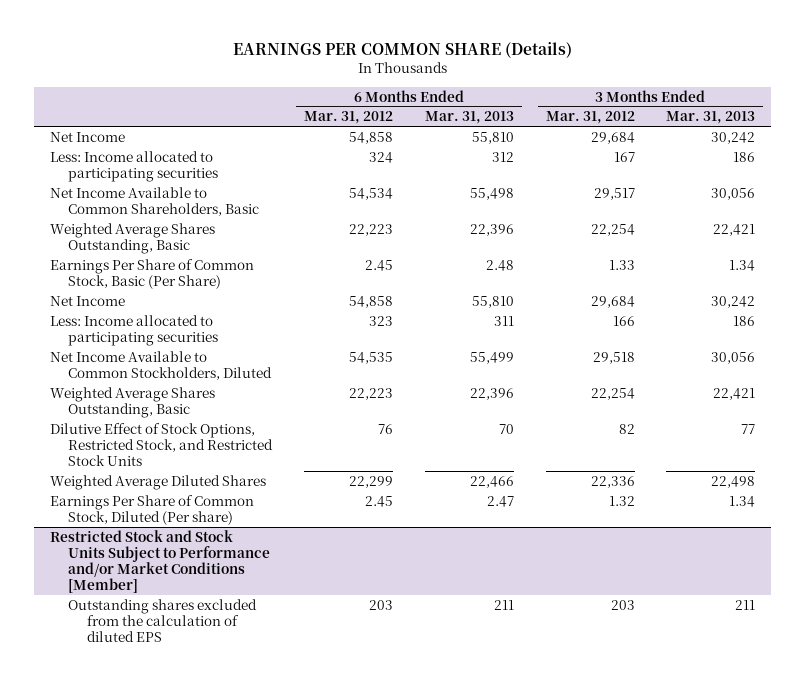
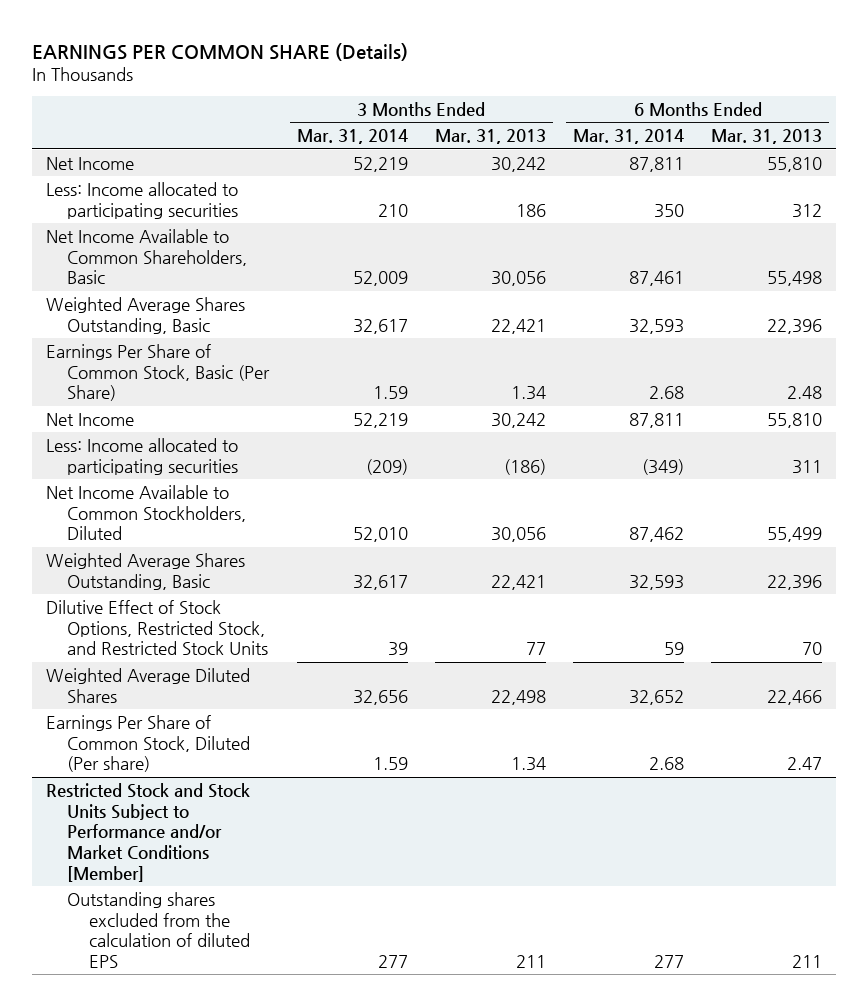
[304,111,394,125] Mar. 31, 2012 -> none
[545,111,635,125] Mar. 31, 2012 -> none
none -> [296,129,408,145] Mar. 31, 2014
none -> [572,129,684,145] Mar. 31, 2014
[733,315,756,326] 186 -> [503,458,546,475] (186)

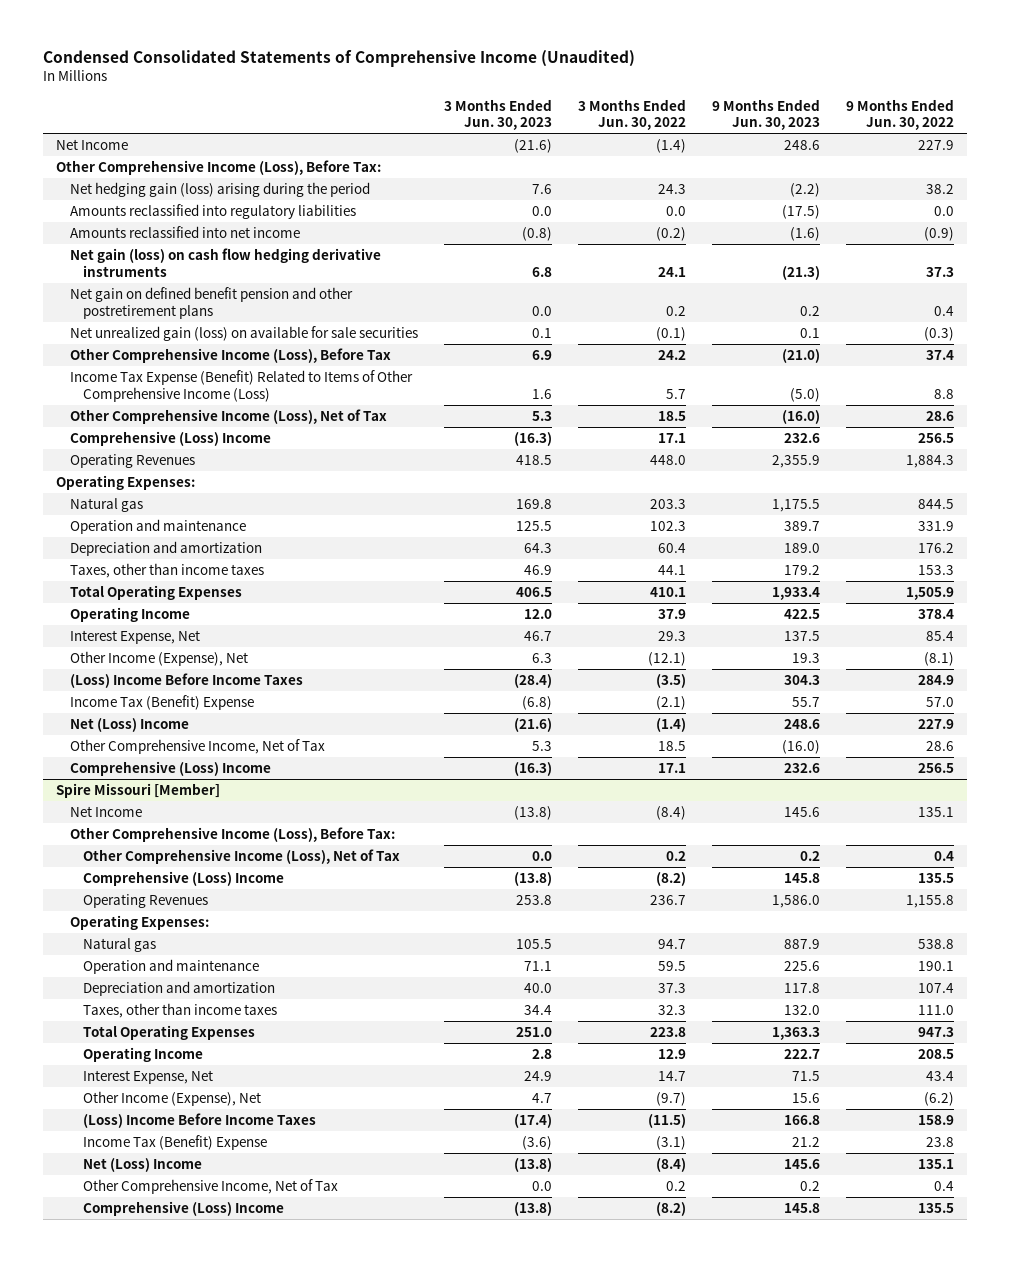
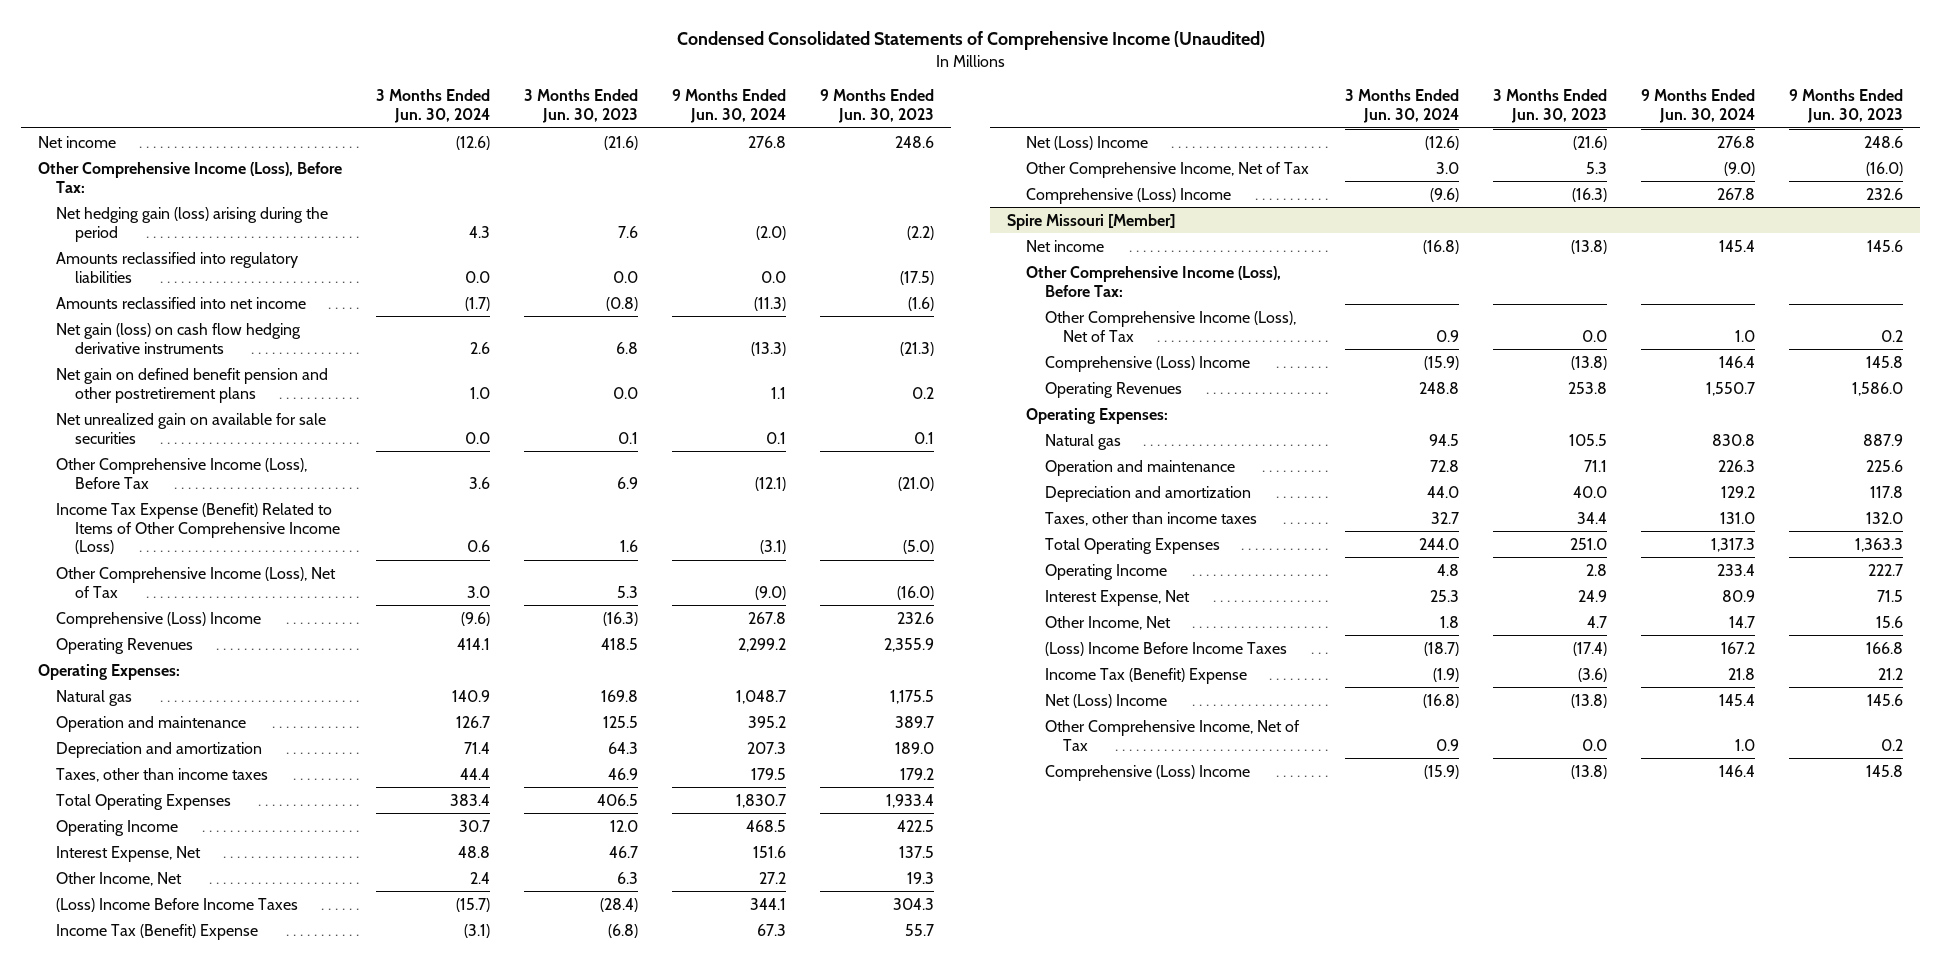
[577,98,686,131] 3 Months Ended Jun. 30, 2022 -> none
[846,98,955,131] 9 Months Ended Jun. 30, 2022 -> none
none -> [375,89,490,123] 3 Months Ended Jun. 30, 2024
none -> [671,89,786,123] 9 Months Ended Jun. 30, 2024
[55,138,128,150] Net Income -> [37,135,116,148] Net income
[69,325,418,341] Net unrealized gain (loss) on available for sale securities -> [56,412,327,444] Net unrealized gain on available for sale securities
[69,650,248,666] Other Income (Expense), Net -> [56,871,183,886] Other Income, Net
[69,805,142,817] Net Income -> [1025,239,1104,252] Net income
[83,1090,262,1106] Other Income (Expense), Net -> [1044,615,1171,630] Other Income, Net

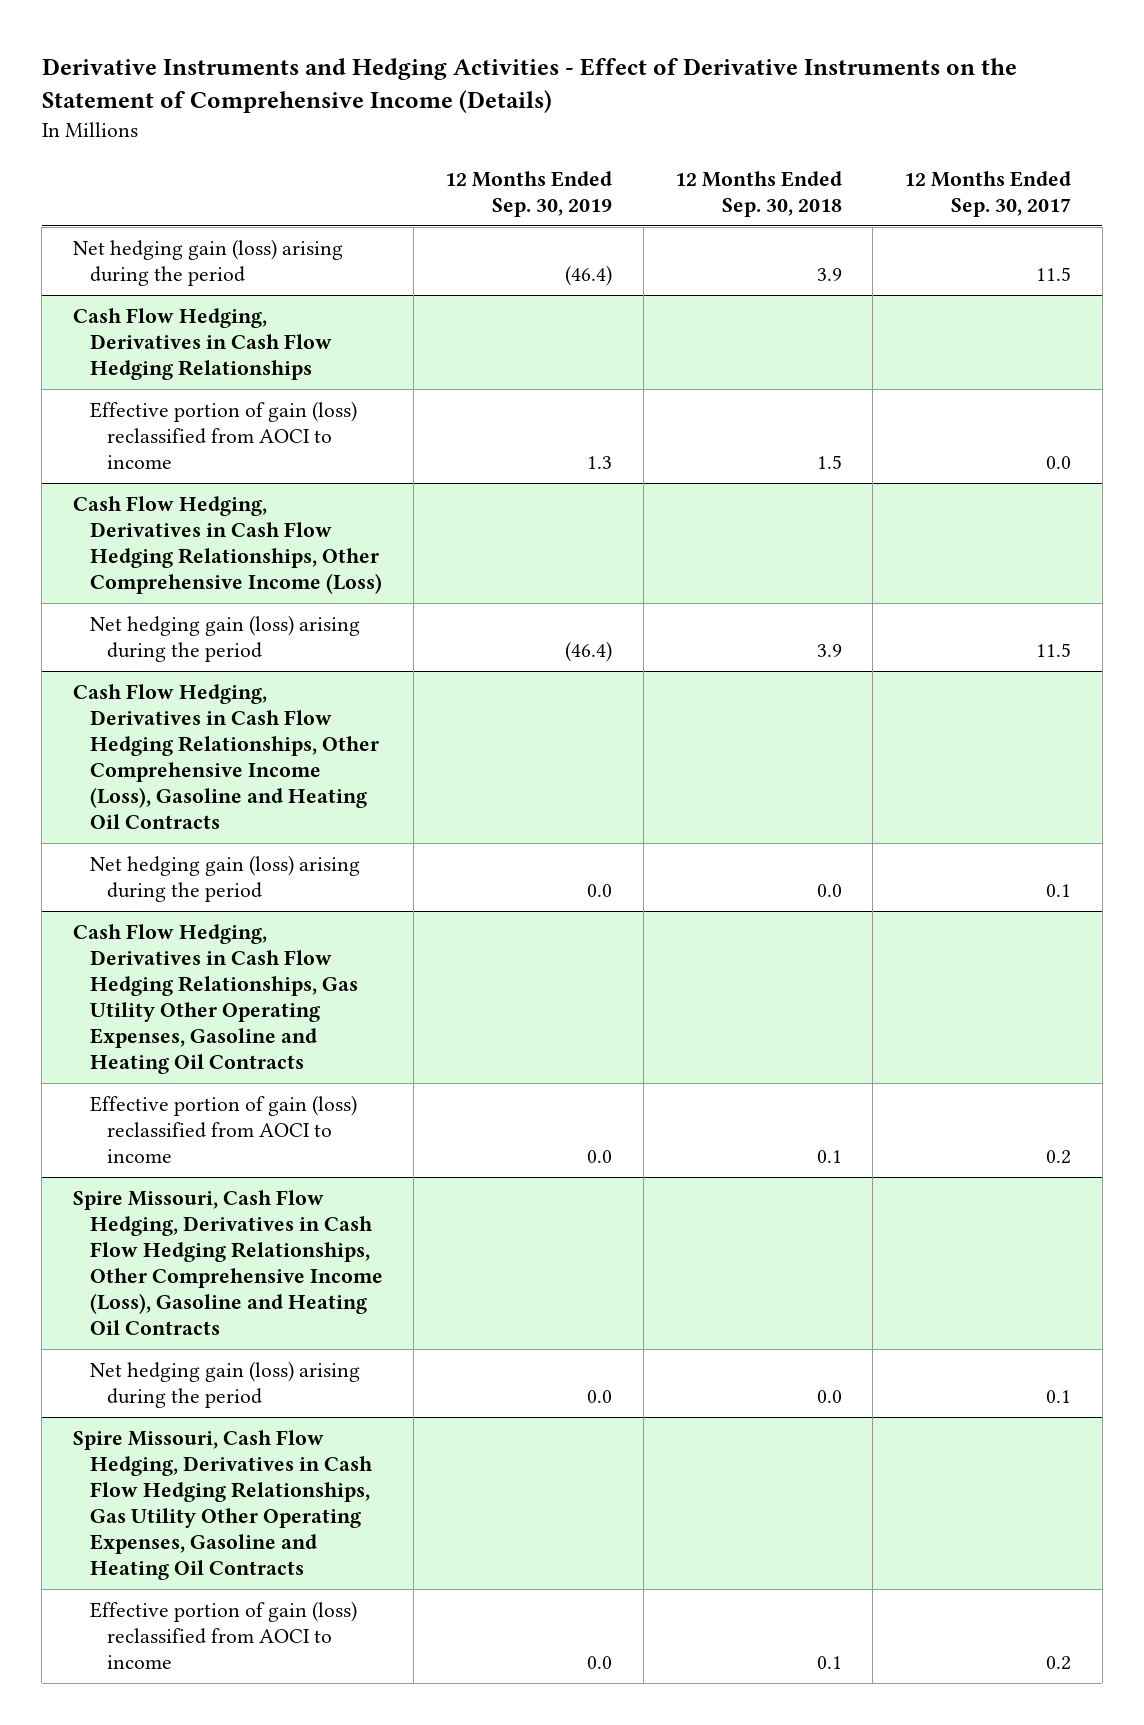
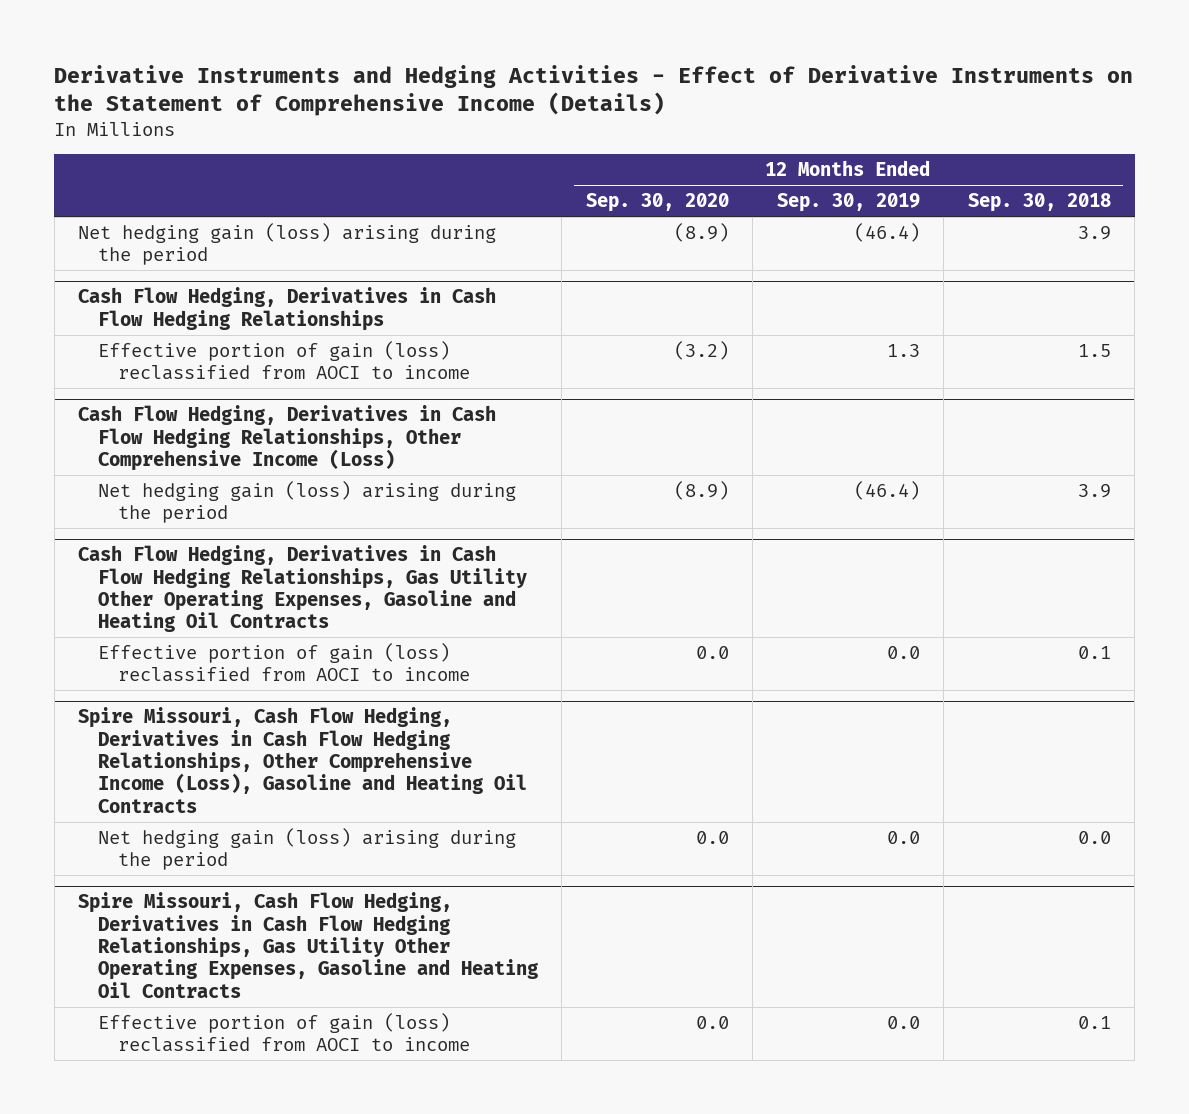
[904,170,1072,217] 12 Months Ended Sep. 30, 2017 -> none
none -> [585,193,729,213] Sep. 30, 2020
[72,683,379,829] Cash Flow Hedging, Derivatives in Cash Flow Hedging Relationships, Other Comprehensive Income (Loss), Gasoline and Heating Oil Contracts -> none
[89,854,360,902] Net hedging gain (loss) arising during the period -> none

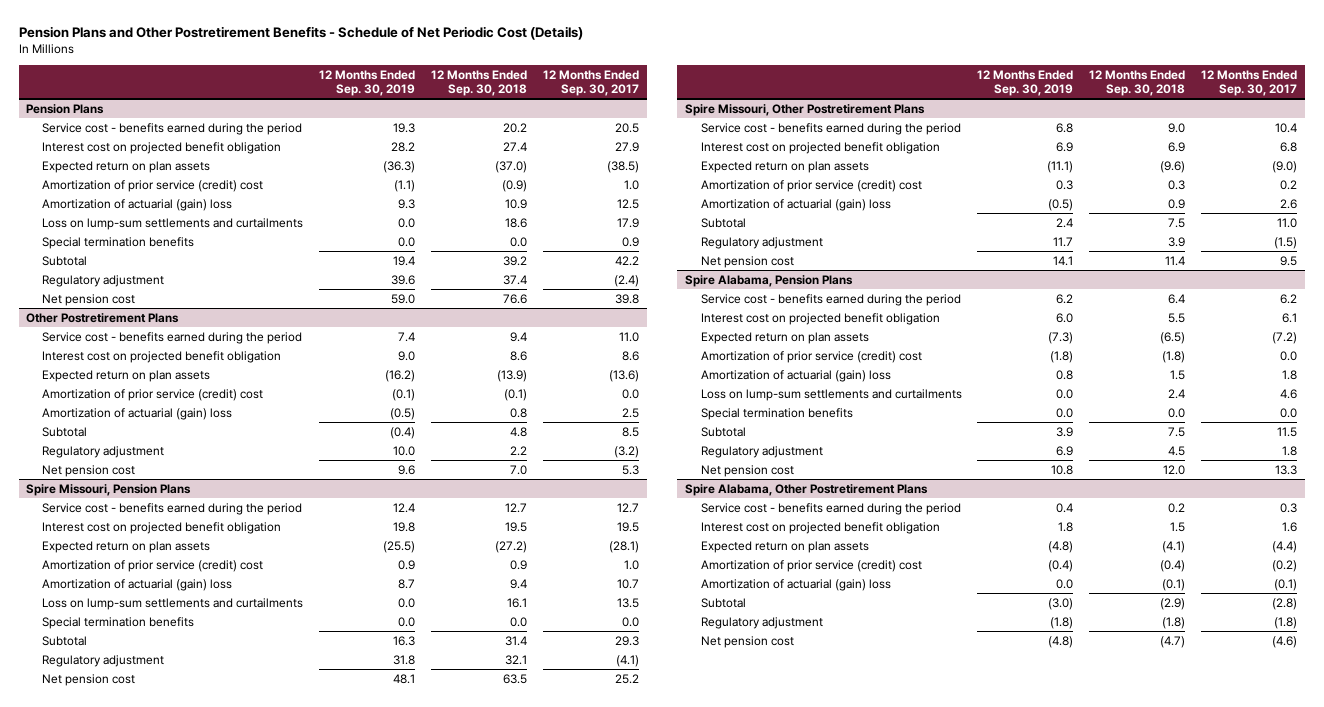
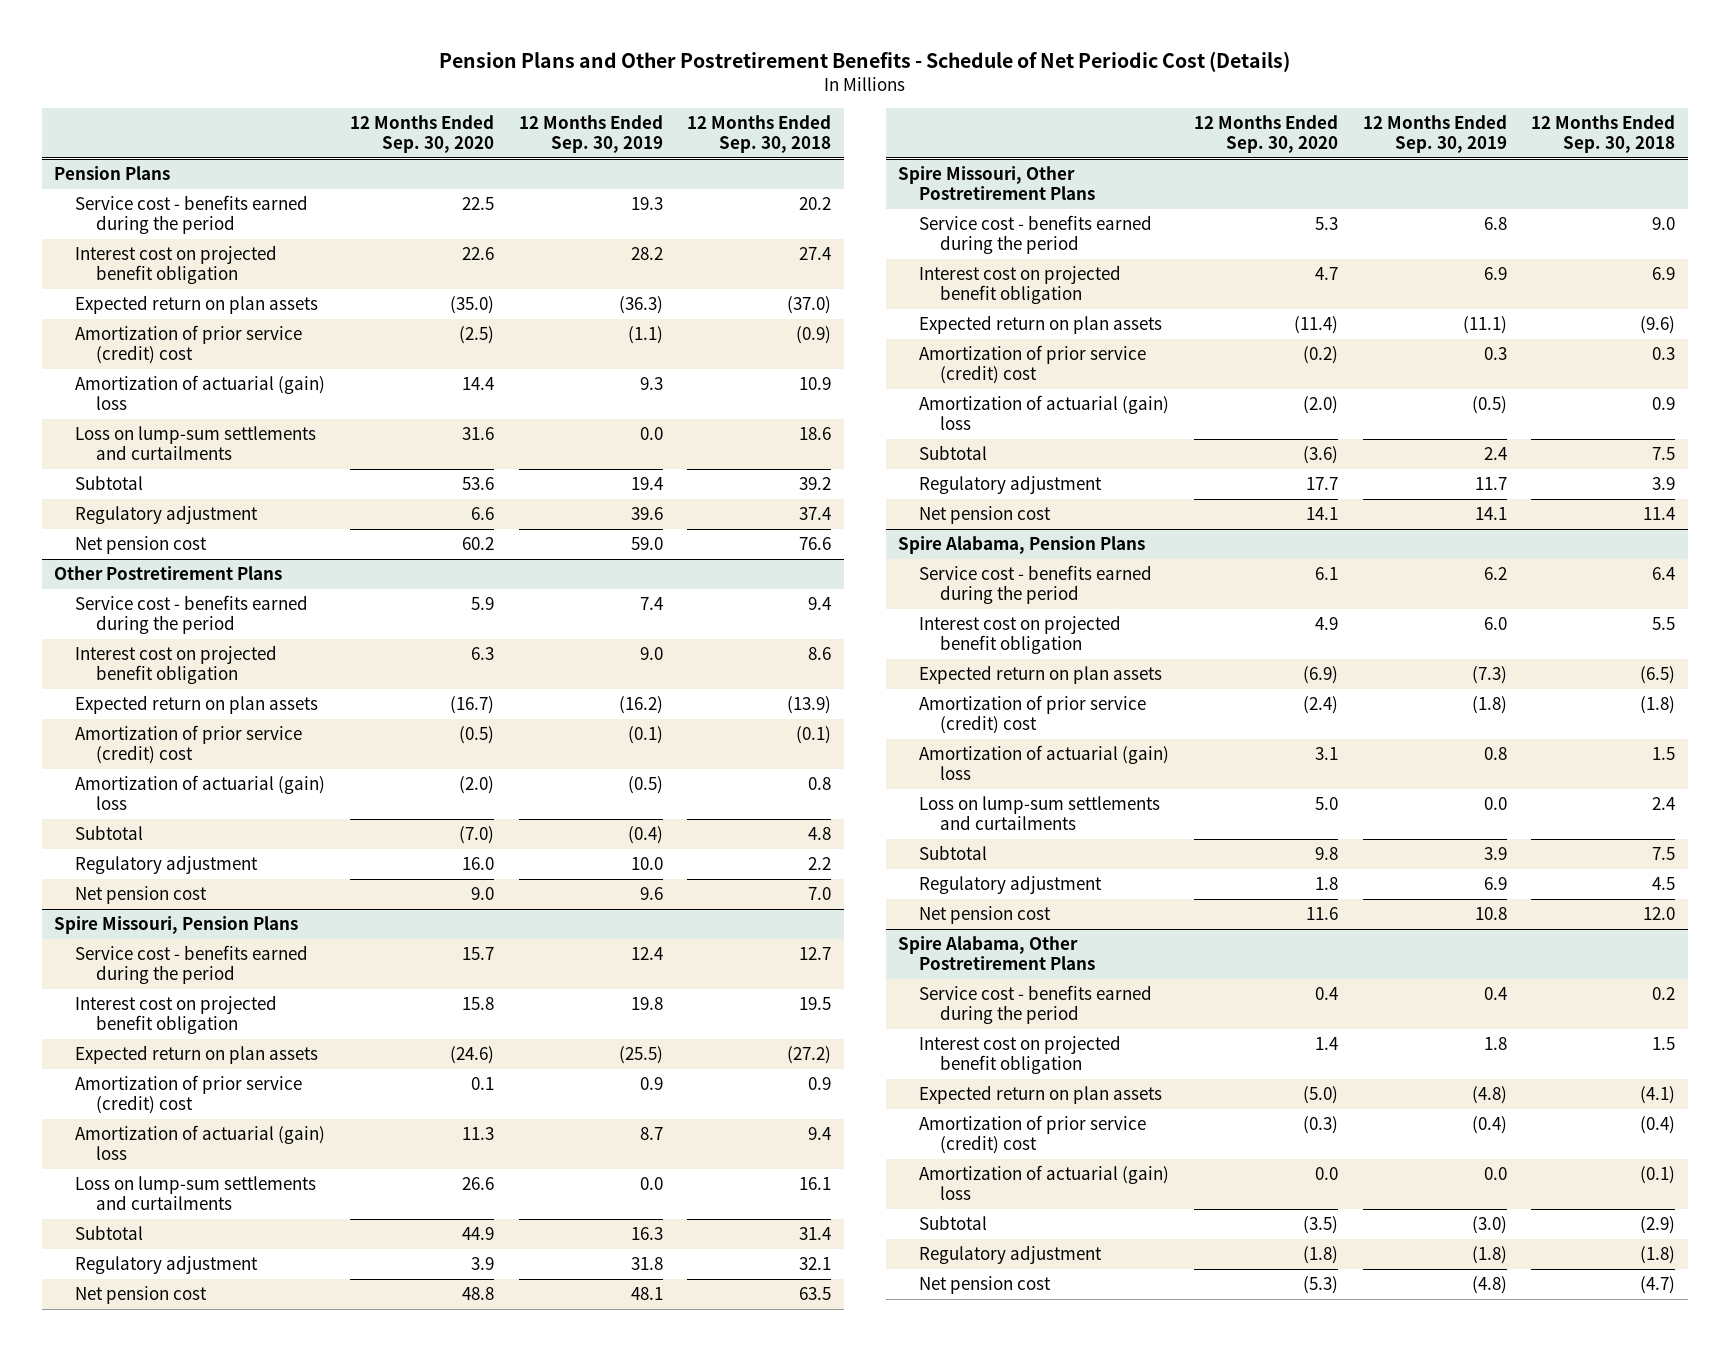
[542,69,639,97] 12 Months Ended Sep. 30, 2017 -> none
none -> [349,115,494,153] 12 Months Ended Sep. 30, 2020
[42,236,195,249] Special termination benefits -> none
[42,616,195,629] Special termination benefits -> none
[700,407,853,420] Special termination benefits -> none

